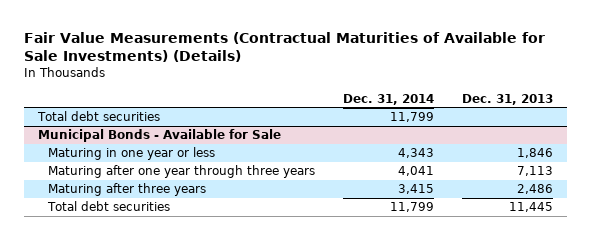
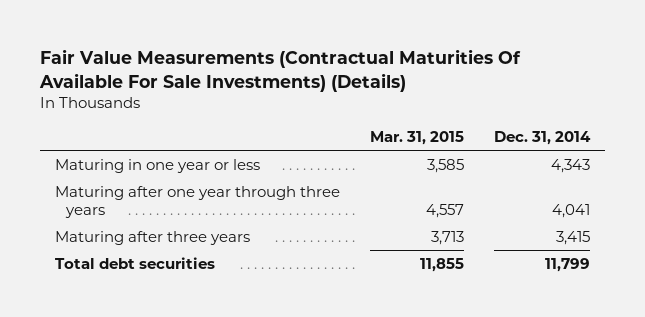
[24,31,546,63] Fair Value Measurements (Contractual Maturities of Available for Sale Investments) (Details) -> [39,48,522,92] Fair Value Measurements (Contractual Maturities Of Available For Sale Investments) (Details)
[462,93,554,105] Dec. 31, 2013 -> none
none -> [369,131,464,146] Mar. 31, 2015
[37,111,161,122] Total debt securities -> none
[38,129,282,143] Municipal Bonds - Available for Sale -> none

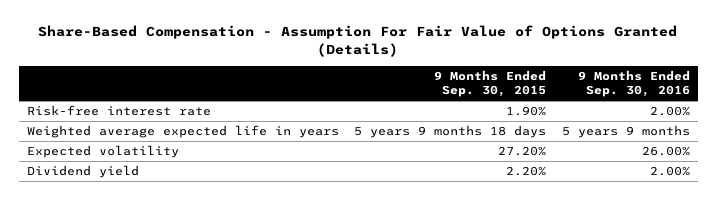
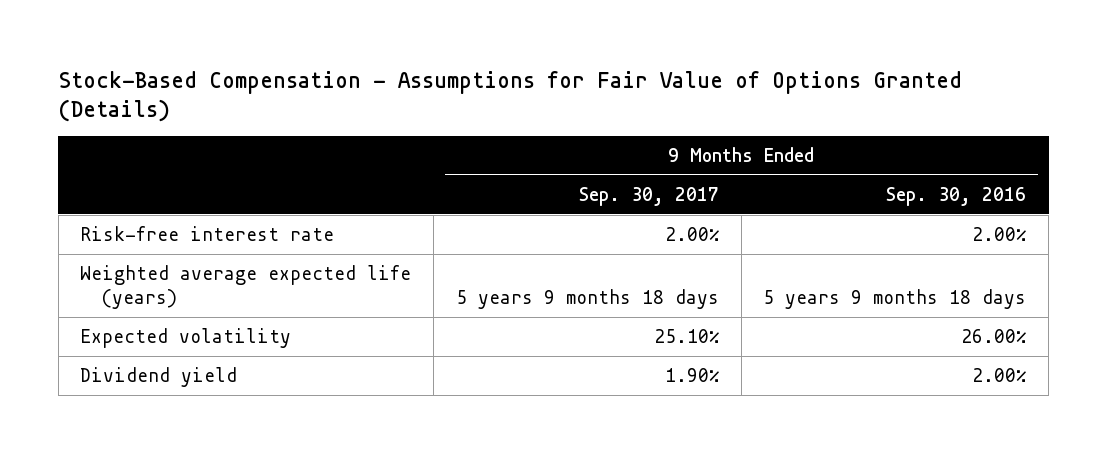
[38,25,678,58] Share-Based Compensation - Assumption For Fair Value of Options Granted (Details) -> [58,70,963,122] Stock-Based Compensation - Assumptions for Fair Value of Options Granted (Details)
[434,69,547,98] 9 Months Ended Sep. 30, 2015 -> none
none -> [578,186,719,206] Sep. 30, 2017
[26,124,339,138] Weighted average expected life in years -> [80,264,412,309] Weighted average expected life (years)
[561,124,690,138] 5 years 9 months -> [763,288,1027,309] 5 years 9 months 18 days

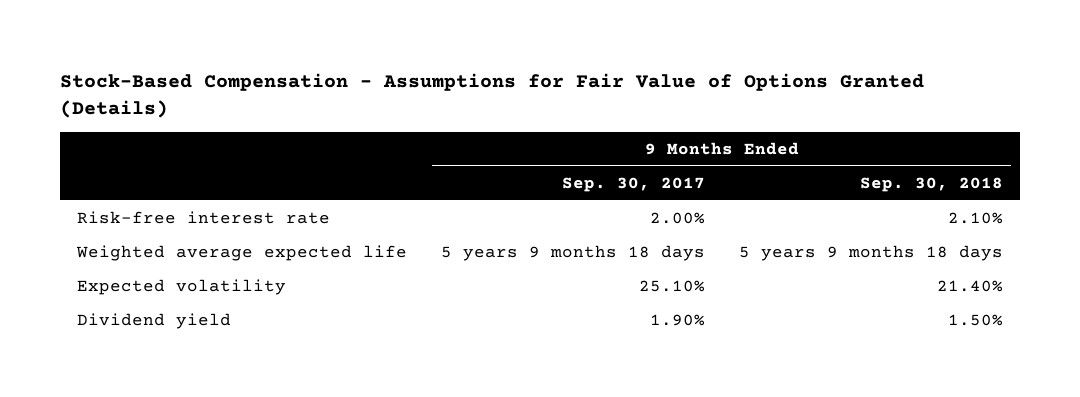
[886,186,1027,206] Sep. 30, 2016 -> none
none -> [859,176,1003,192] Sep. 30, 2018
[80,264,412,309] Weighted average expected life (years) -> [75,245,407,262] Weighted average expected life

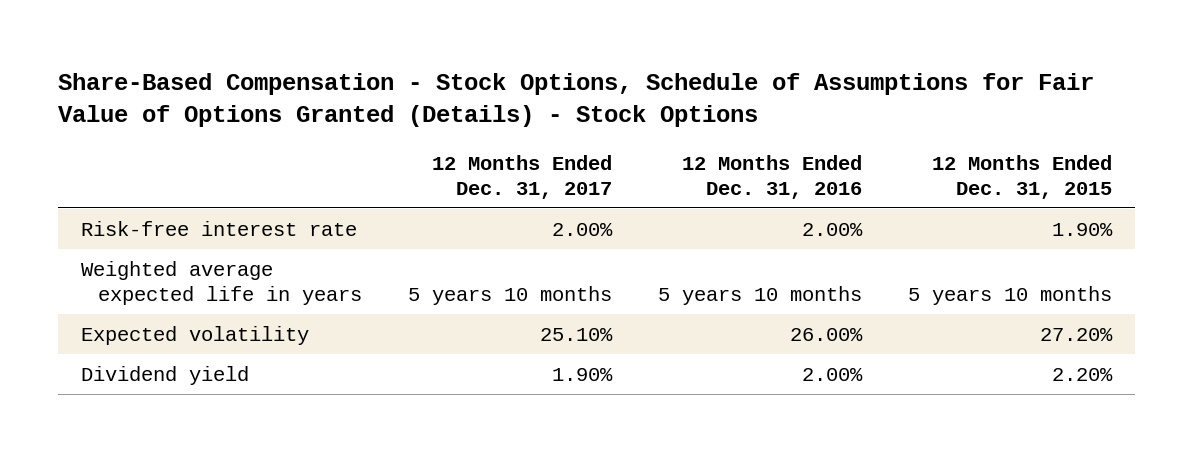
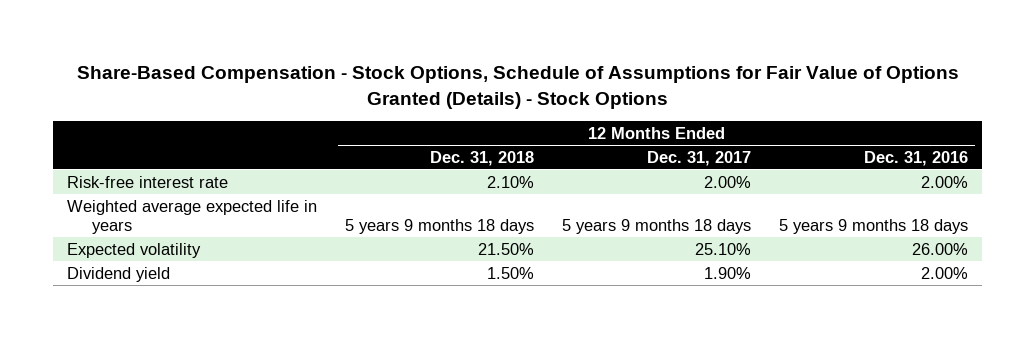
[932,155,1113,199] 12 Months Ended Dec. 31, 2015 -> none
none -> [430,150,535,166] Dec. 31, 2018
[408,285,613,305] 5 years 10 months -> [562,219,752,235] 5 years 9 months 18 days
[658,285,863,305] 5 years 10 months -> [779,219,969,235] 5 years 9 months 18 days

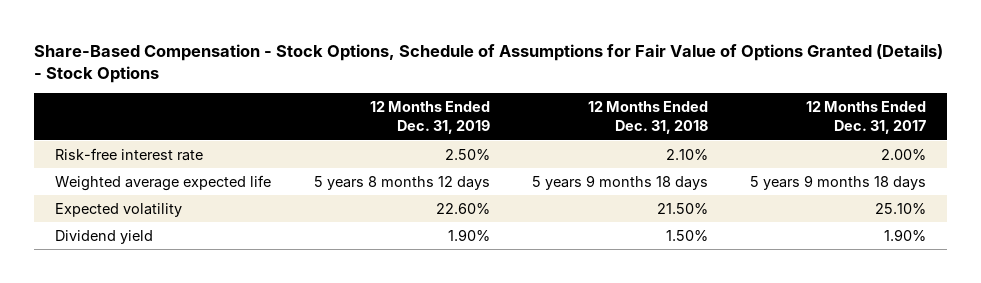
[864,150,969,166] Dec. 31, 2016 -> none
none -> [369,101,490,135] 12 Months Ended Dec. 31, 2019
[67,199,318,235] Weighted average expected life in years -> [55,175,272,192] Weighted average expected life

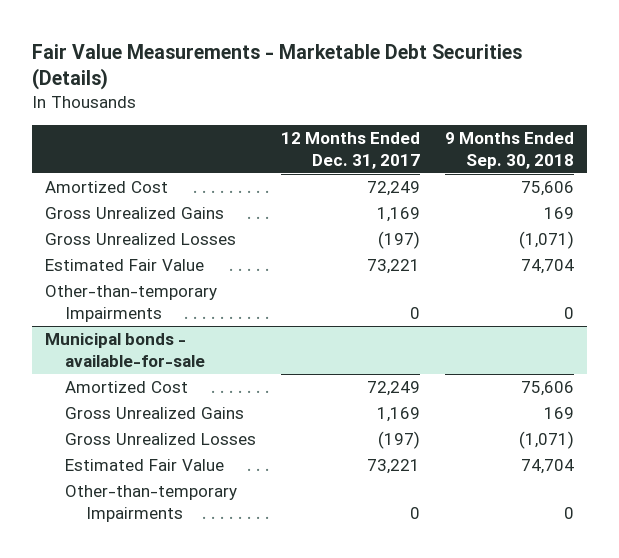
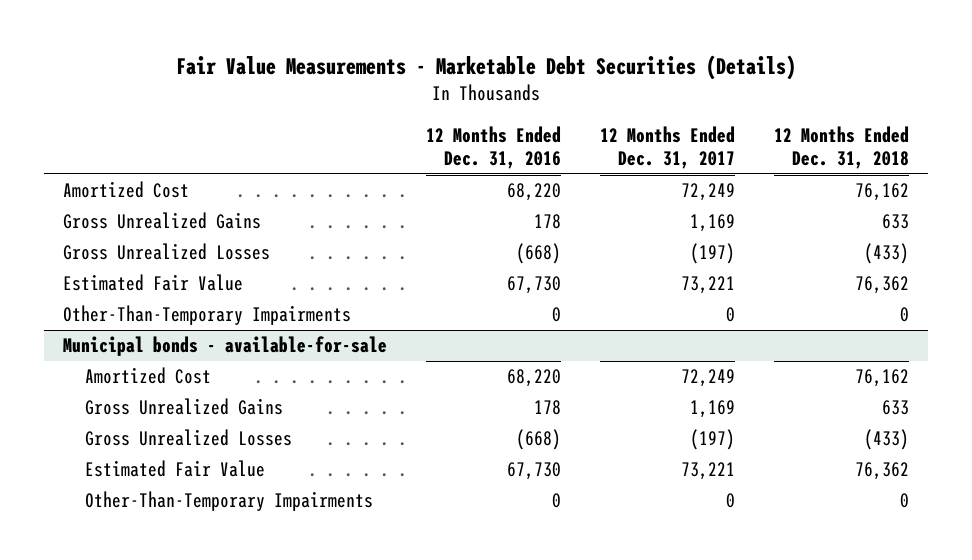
[445,131,575,169] 9 Months Ended Sep. 30, 2018 -> none
none -> [426,126,562,170] 12 Months Ended Dec. 31, 2016
none -> [773,126,909,170] 12 Months Ended Dec. 31, 2018
[44,285,217,322] Other-than-temporary Impairments -> [63,305,352,326] Other-Than-Temporary Impairments
[65,485,238,522] Other-than-temporary Impairments -> [84,491,373,512] Other-Than-Temporary Impairments

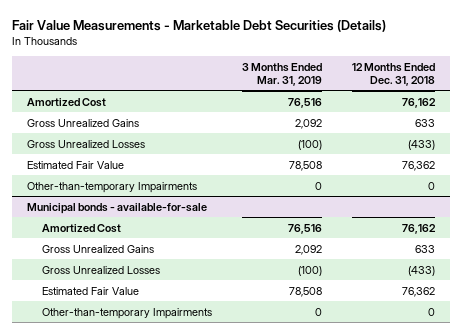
[426,126,562,170] 12 Months Ended Dec. 31, 2016 -> none
[600,126,736,170] 12 Months Ended Dec. 31, 2017 -> none
none -> [242,62,323,86] 3 Months Ended Mar. 31, 2019
[63,305,352,326] Other-Than-Temporary Impairments -> [27,181,198,193] Other-than-temporary Impairments
[84,491,373,512] Other-Than-Temporary Impairments -> [41,307,212,319] Other-than-temporary Impairments

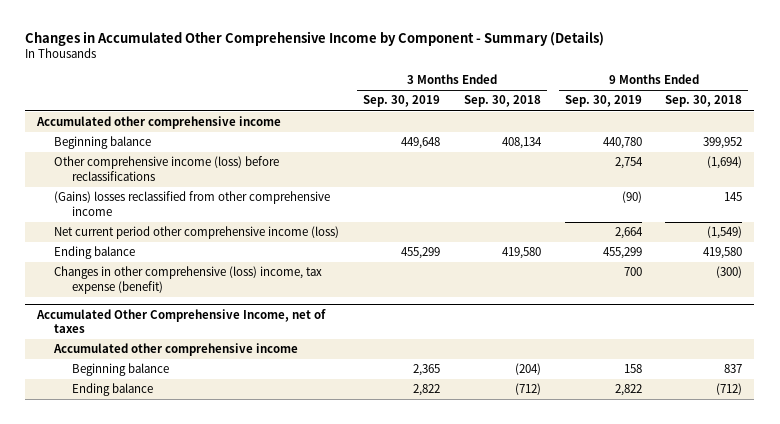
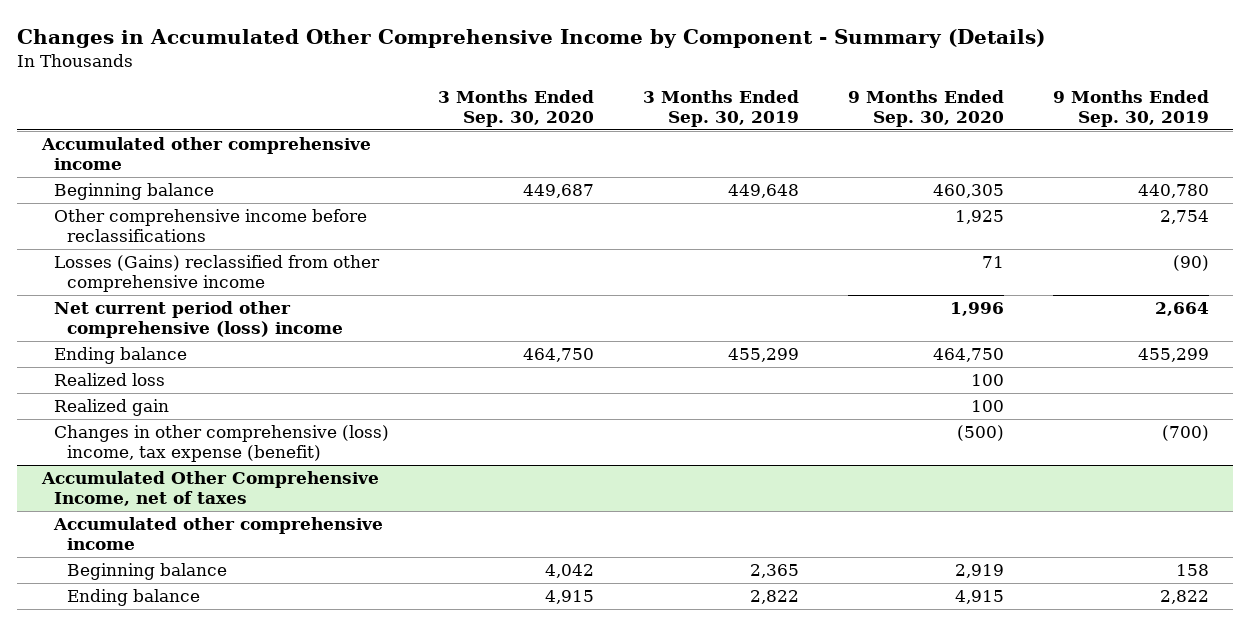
[463,95,541,108] Sep. 30, 2018 -> none
[665,95,743,108] Sep. 30, 2018 -> none
none -> [438,89,595,127] 3 Months Ended Sep. 30, 2020
none -> [847,89,1004,127] 9 Months Ended Sep. 30, 2020
[54,156,280,181] Other comprehensive income (loss) before reclassifications -> [54,209,368,243] Other comprehensive income before reclassifications
[54,191,331,216] (Gains) losses reclassified from other comprehensive income -> [54,255,381,293] Losses (Gains) reclassified from other comprehensive income
[54,226,340,240] Net current period other comprehensive income (loss) -> [54,301,343,339] Net current period other comprehensive (loss) income
none -> [54,373,166,387] Realized loss
none -> [54,399,170,417] Realized gain
[623,267,642,277] 700 -> [1161,425,1209,442] (700)

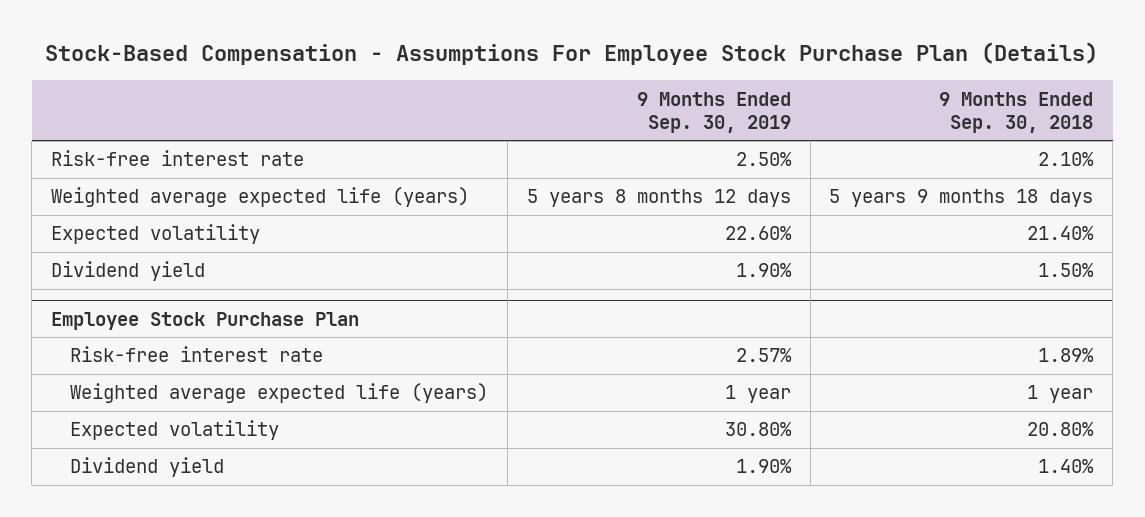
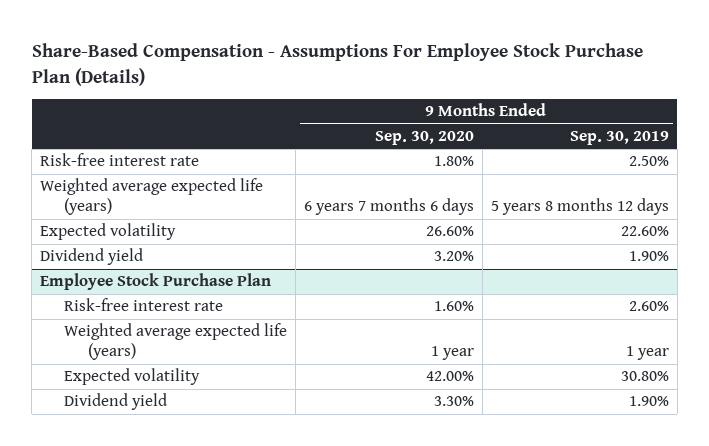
[45,42,1099,66] Stock-Based Compensation - Assumptions For Employee Stock Purchase Plan (Details) -> [31,43,643,86] Share-Based Compensation - Assumptions For Employee Stock Purchase Plan (Details)
[939,91,1094,134] 9 Months Ended Sep. 30, 2018 -> none
none -> [374,131,474,146] Sep. 30, 2020
[735,348,792,363] 2.57% -> [628,301,669,312] 2.60%

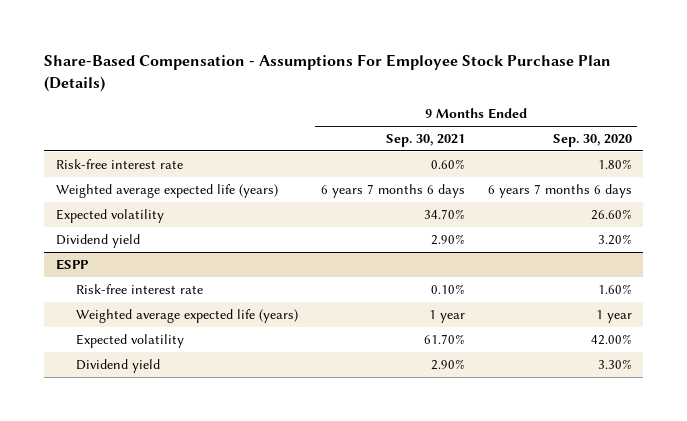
[569,131,669,146] Sep. 30, 2019 -> none
none -> [385,134,465,148] Sep. 30, 2021
[40,273,272,291] Employee Stock Purchase Plan -> [55,258,89,270] ESPP

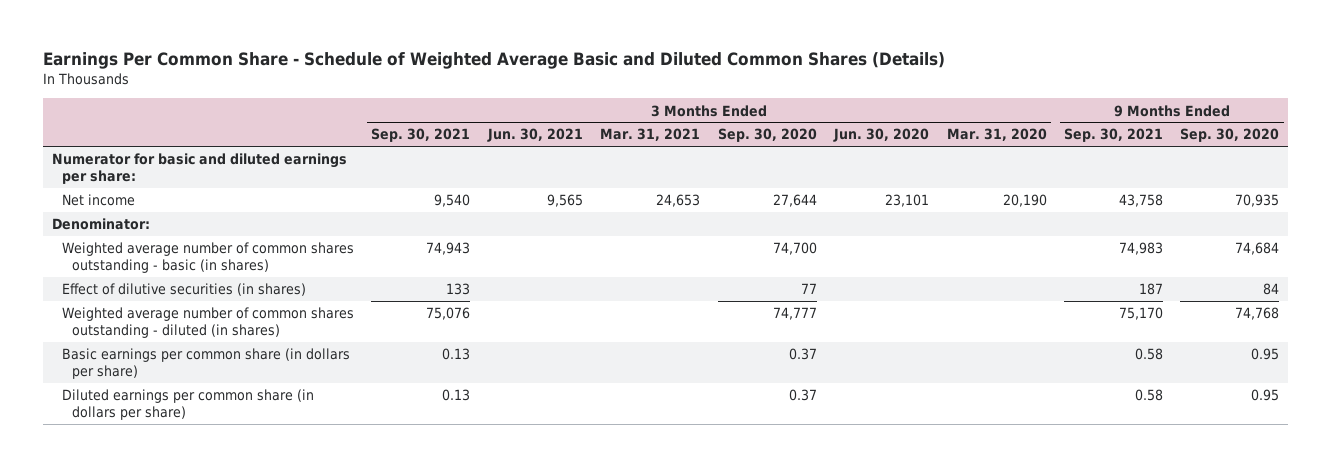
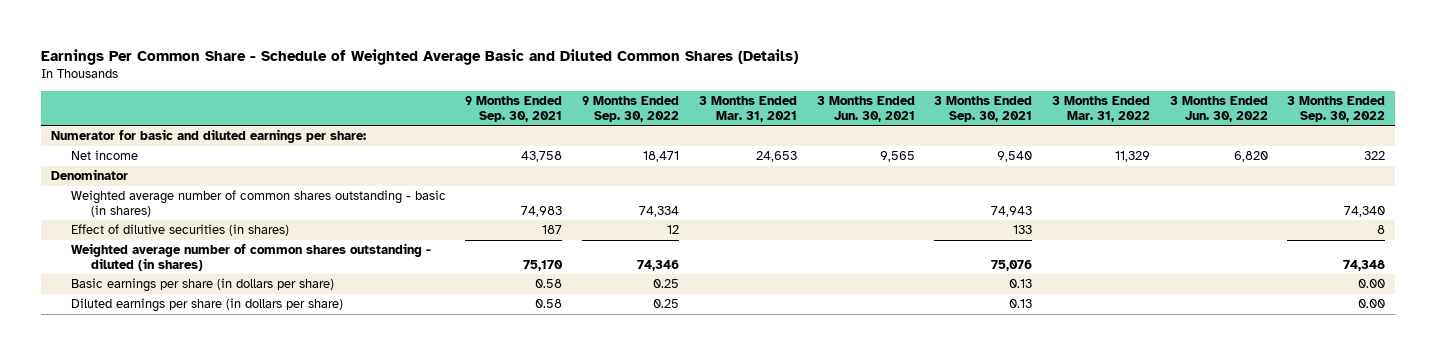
[717,128,817,143] Sep. 30, 2020 -> none
[833,128,930,143] Jun. 30, 2020 -> none
[946,128,1047,142] Mar. 31, 2020 -> none
[1180,128,1280,143] Sep. 30, 2020 -> none
none -> [582,96,680,123] 9 Months Ended Sep. 30, 2022
none -> [1051,96,1150,123] 3 Months Ended Mar. 31, 2022
none -> [1169,96,1268,123] 3 Months Ended Jun. 30, 2022
none -> [1287,96,1386,123] 3 Months Ended Sep. 30, 2022
[51,218,150,231] Denominator: -> [50,169,128,181] Denominator
[61,348,350,379] Basic earnings per common share (in dollars per share) -> [70,278,334,293] Basic earnings per share (in dollars per share)
[61,389,314,420] Diluted earnings per common share (in dollars per share) -> [70,298,343,313] Diluted earnings per share (in dollars per share)

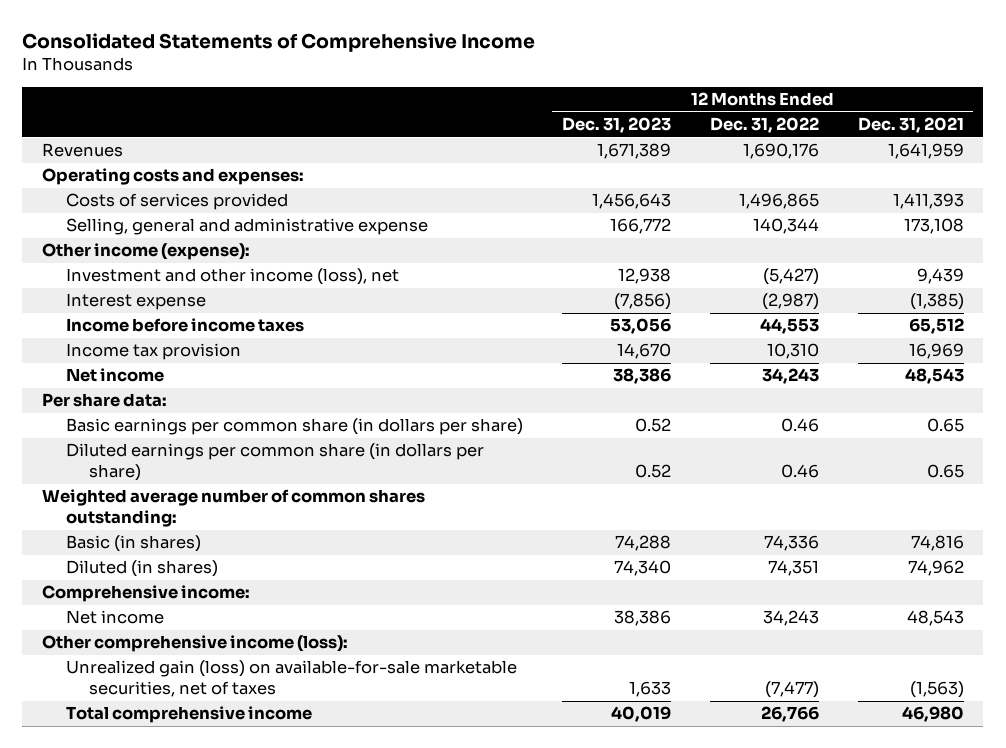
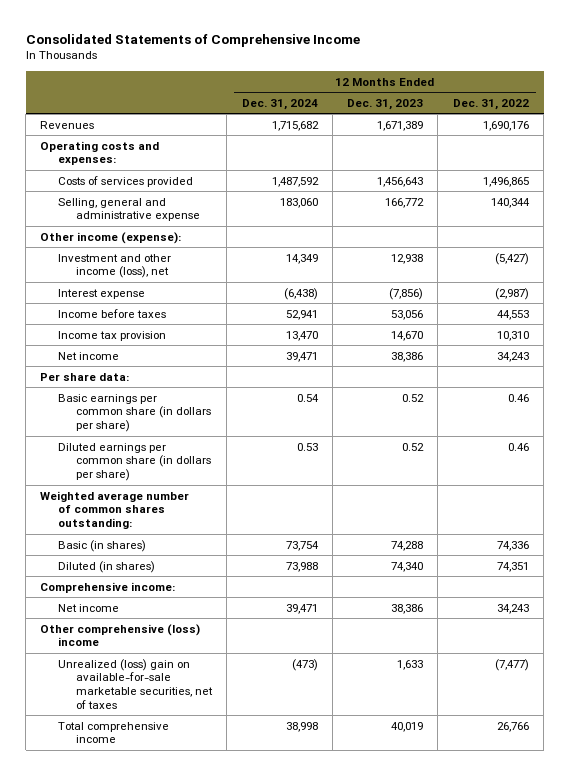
[857,117,964,134] Dec. 31, 2021 -> none
none -> [241,98,318,110] Dec. 31, 2024
[65,318,304,333] Income before income taxes -> [58,308,167,318] Income before taxes
[41,635,348,653] Other comprehensive income (loss): -> [40,623,201,647] Other comprehensive (loss) income
[65,660,517,698] Unrealized gain (loss) on available-for-sale marketable securities, net of taxes -> [58,658,213,709] Unrealized (loss) gain on available-for-sale marketable securities, net of taxes

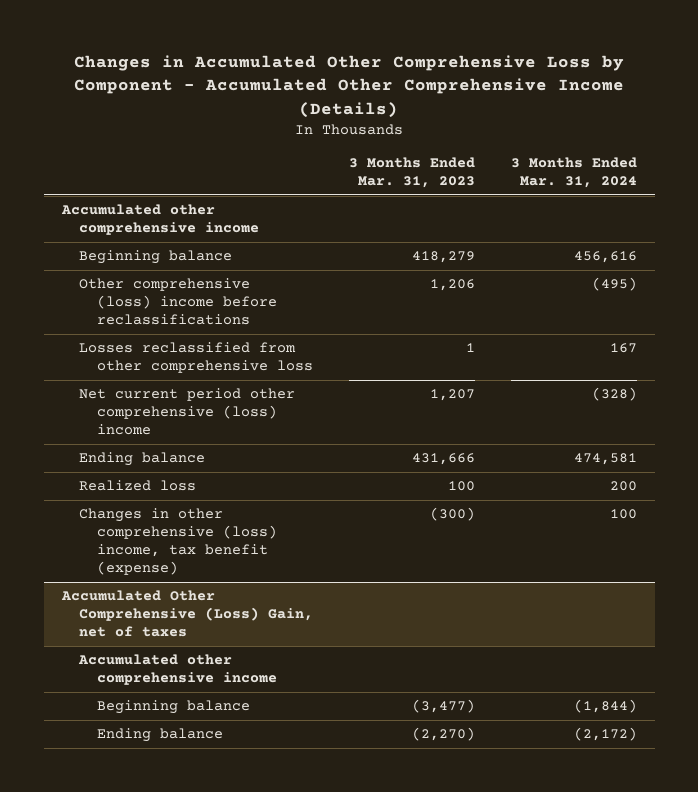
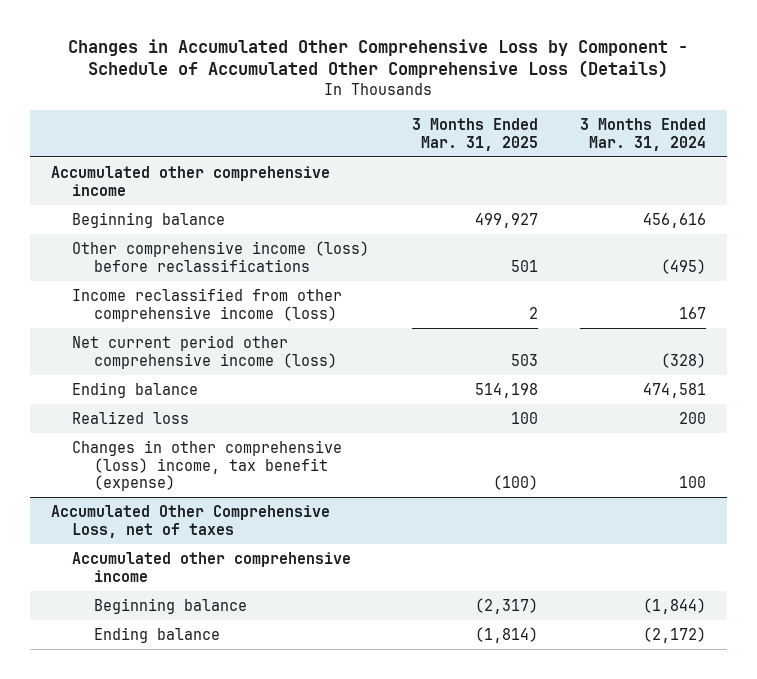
[74,54,625,118] Changes in Accumulated Other Comprehensive Loss by Component - Accumulated Other Comprehensive Income (Details) -> [68,38,689,79] Changes in Accumulated Other Comprehensive Loss by Component - Schedule of Accumulated Other Comprehensive Loss (Details)
[349,157,476,189] 3 Months Ended Mar. 31, 2023 -> none
none -> [411,117,538,151] 3 Months Ended Mar. 31, 2025
[79,278,278,326] Other comprehensive (loss) income before reclassifications -> [72,240,370,272] Other comprehensive income (loss) before reclassifications
[79,342,314,374] Losses reclassified from other comprehensive loss -> [72,287,343,322] Income reclassified from other comprehensive income (loss)
[79,388,296,436] Net current period other comprehensive (loss) income -> [72,334,337,369] Net current period other comprehensive income (loss)
[60,590,314,638] Accumulated Other Comprehensive (Loss) Gain, net of taxes -> [50,504,330,538] Accumulated Other Comprehensive Loss, net of taxes

